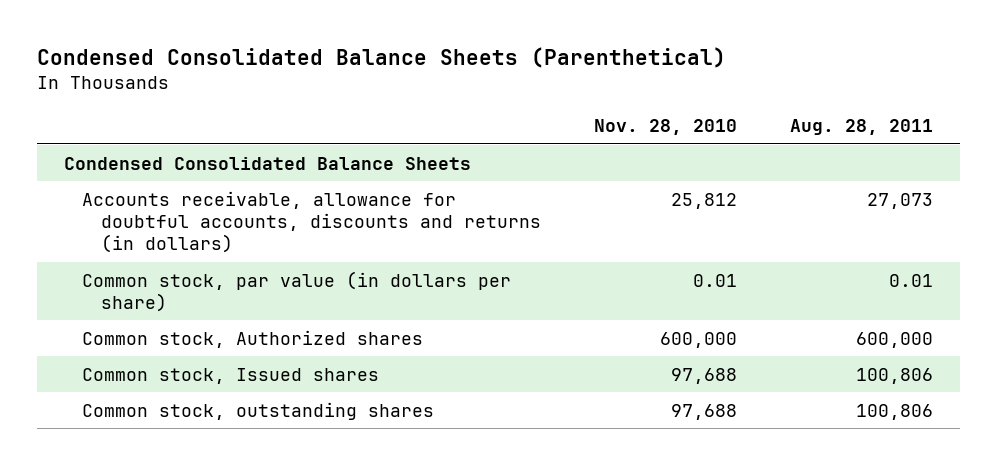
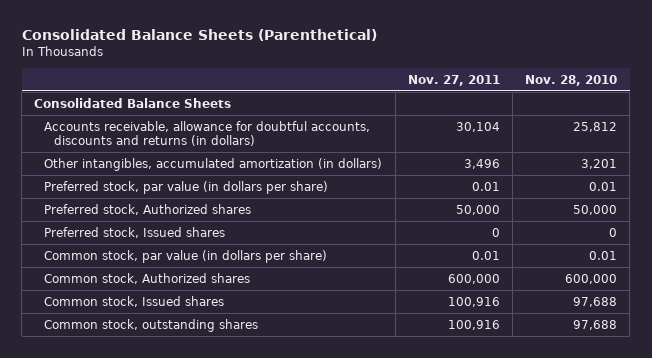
[37,47,727,69] Condensed Consolidated Balance Sheets (Parenthetical) -> [21,29,377,42] Consolidated Balance Sheets (Parenthetical)
[790,119,934,136] Aug. 28, 2011 -> none
none -> [407,74,500,86] Nov. 27, 2011
[63,156,471,170] Condensed Consolidated Balance Sheets -> [34,97,232,108] Consolidated Balance Sheets
none -> [44,157,383,171] Other intangibles, accumulated amortization (in dollars)
none -> [44,180,329,194] Preferred stock, par value (in dollars per share)
none -> [44,203,252,215] Preferred stock, Authorized shares
none -> [44,226,226,238] Preferred stock, Issued shares

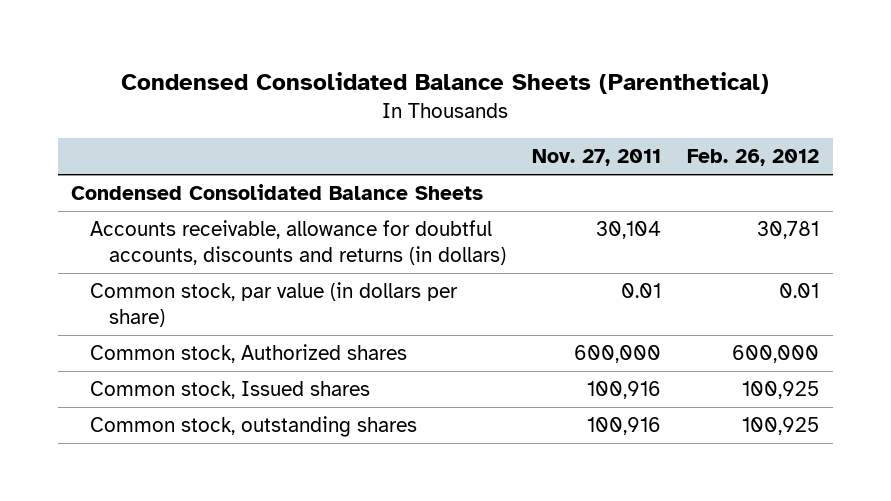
[21,29,377,42] Consolidated Balance Sheets (Parenthetical) -> [121,71,770,94] Condensed Consolidated Balance Sheets (Parenthetical)
[525,74,618,86] Nov. 28, 2010 -> none
none -> [687,148,820,166] Feb. 26, 2012
[34,97,232,108] Consolidated Balance Sheets -> [71,183,484,200] Condensed Consolidated Balance Sheets
[44,157,383,171] Other intangibles, accumulated amortization (in dollars) -> none
[44,180,329,194] Preferred stock, par value (in dollars per share) -> none
[44,203,252,215] Preferred stock, Authorized shares -> none
[44,226,226,238] Preferred stock, Issued shares -> none

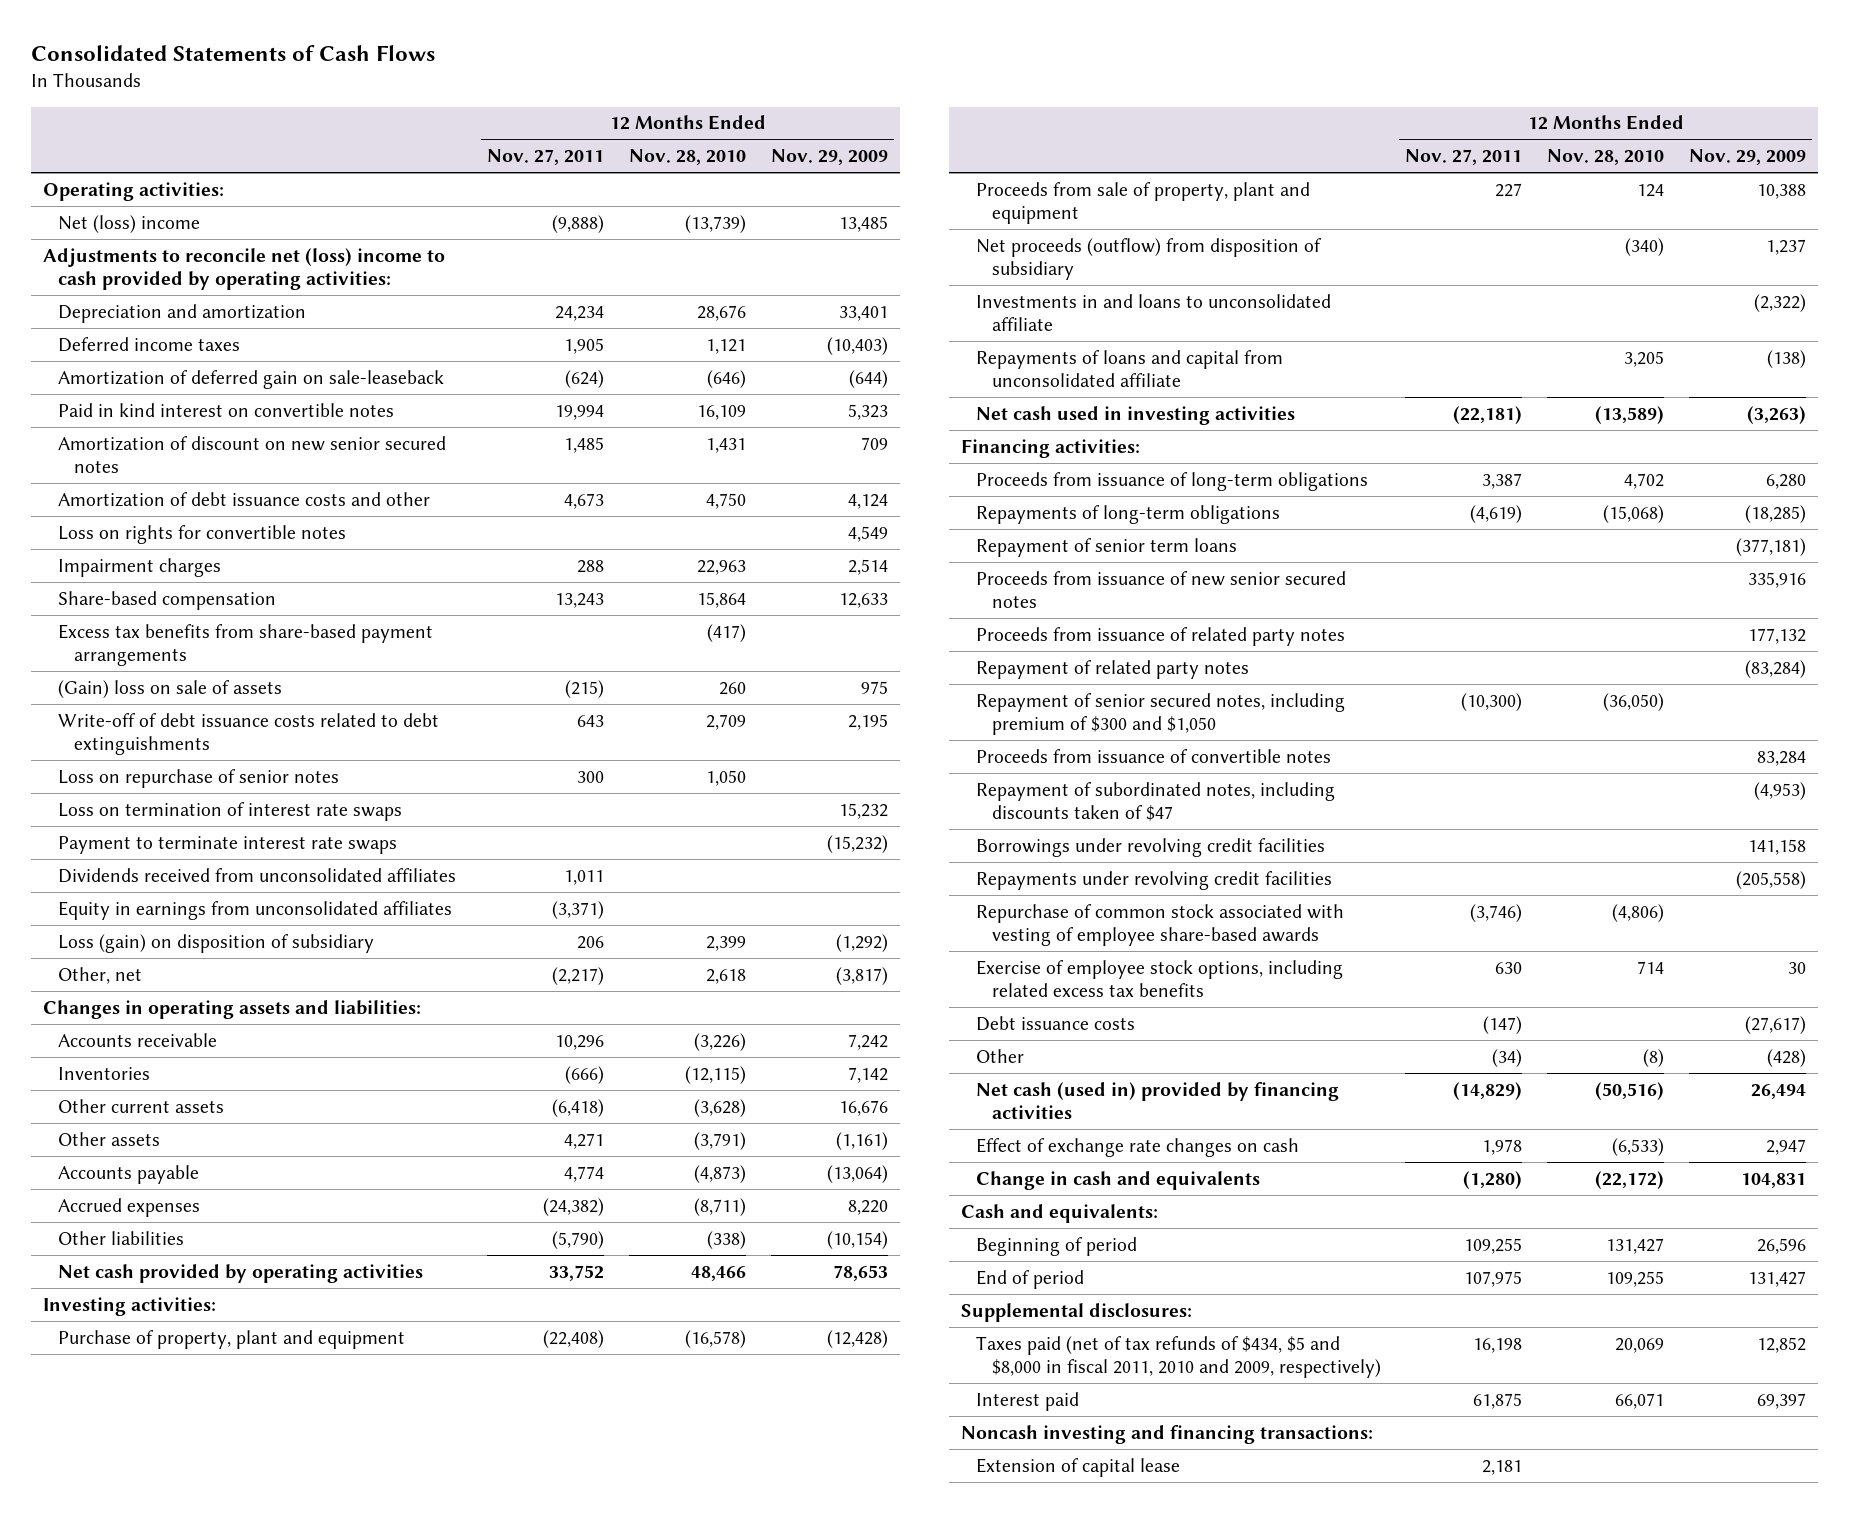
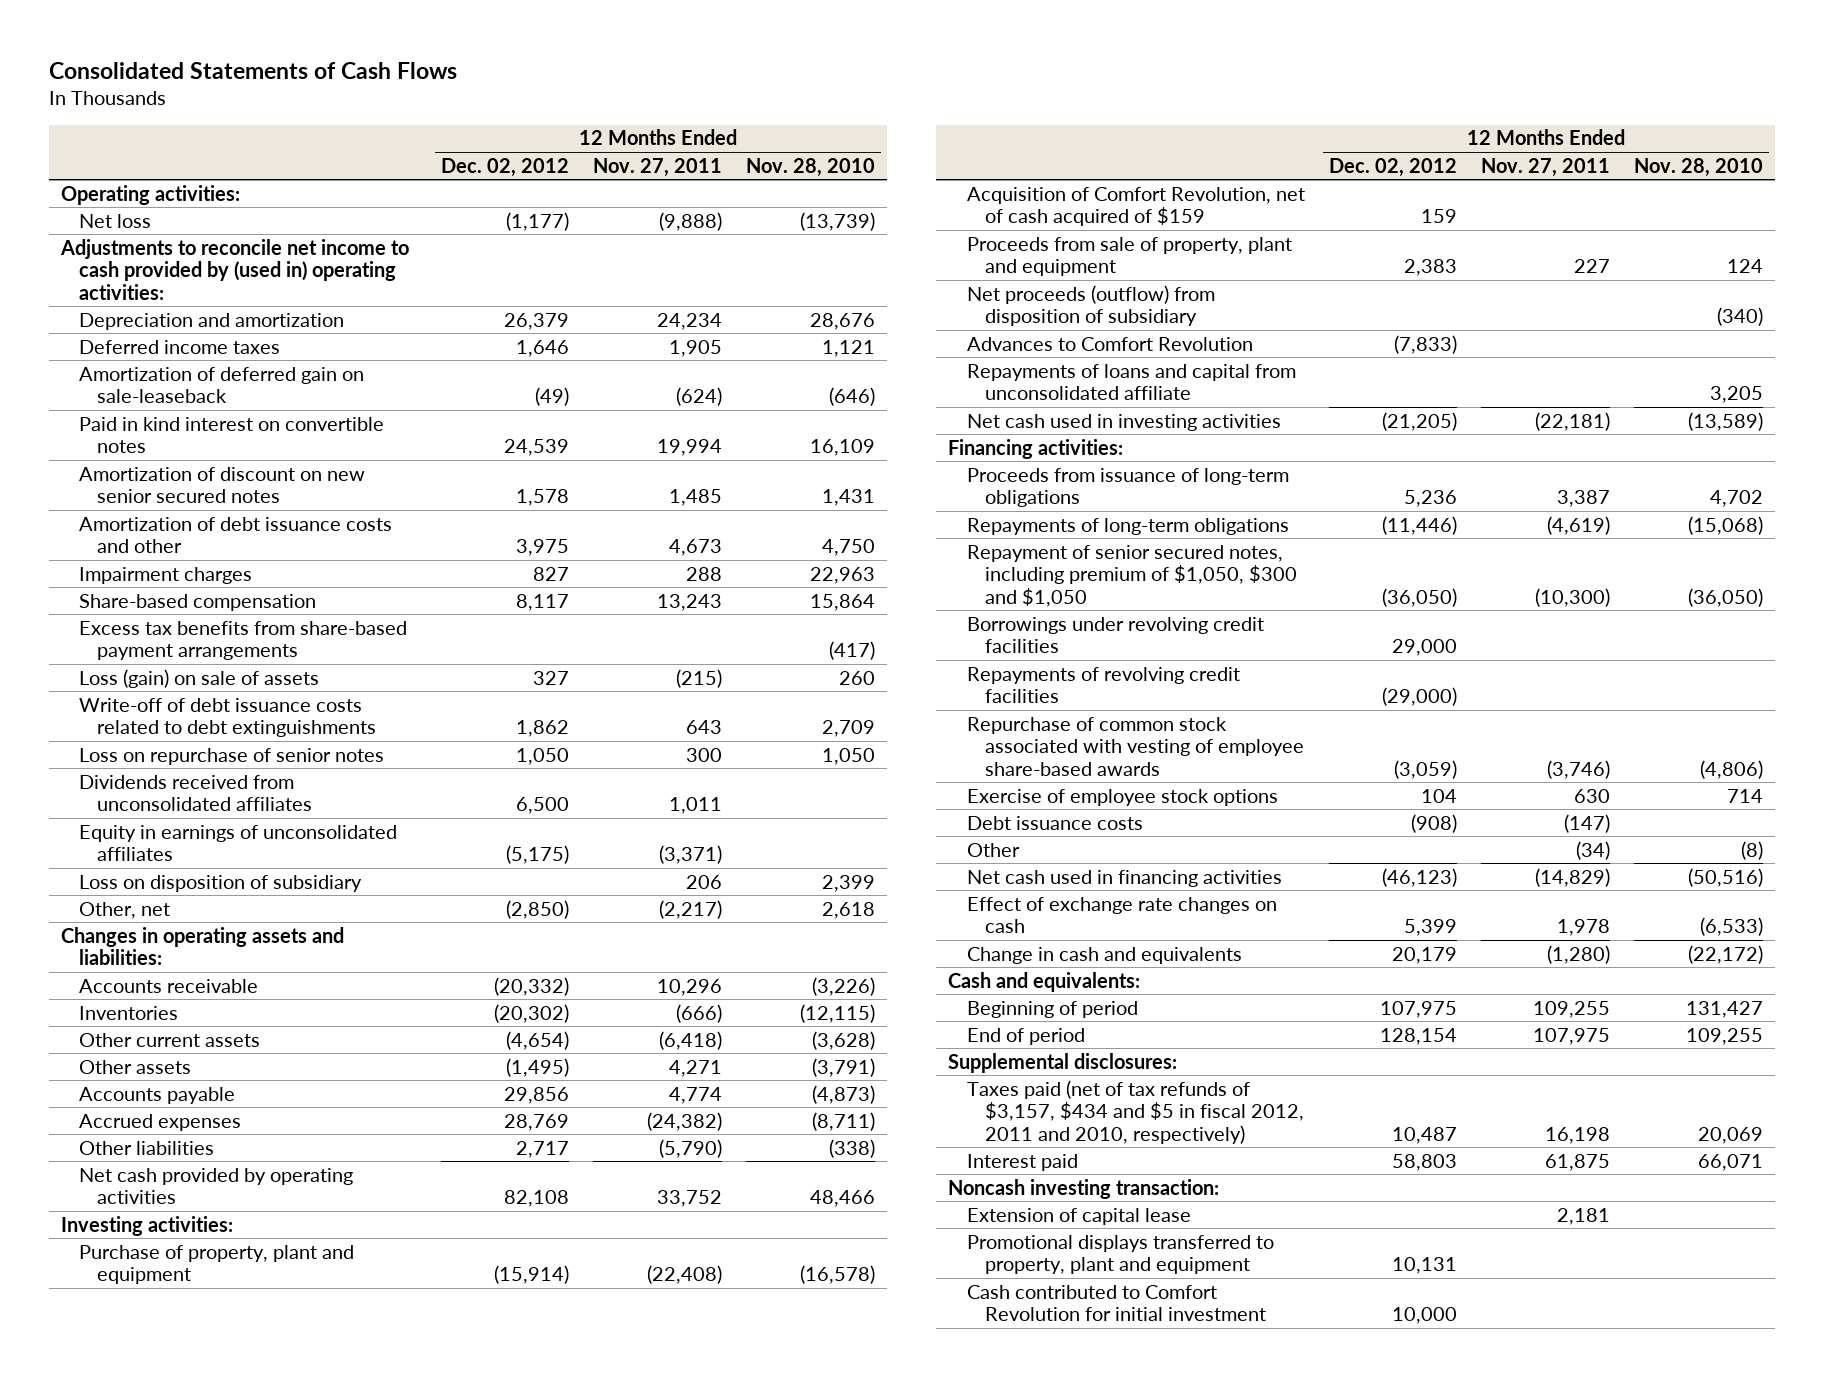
[770,149,888,166] Nov. 29, 2009 -> none
none -> [441,157,570,177] Dec. 02, 2012
[58,214,201,233] Net (loss) income -> [79,213,152,228] Net loss
[42,247,445,290] Adjustments to reconcile net (loss) income to cash provided by operating activities: -> [59,238,409,300] Adjustments to reconcile net income to cash provided by (used in) operating activities:
[58,524,347,544] Loss on rights for convertible notes -> none
[58,679,283,698] (Gain) loss on sale of assets -> [79,668,320,688] Loss (gain) on sale of assets
[58,801,403,821] Loss on termination of interest rate swaps -> none
[58,835,398,854] Payment to terminate interest rate swaps -> none
[58,900,453,920] Equity in earnings from unconsolidated affiliates -> [79,824,398,862] Equity in earnings of unconsolidated affiliates
[58,933,375,953] Loss (gain) on disposition of subsidiary -> [79,874,363,892] Loss on disposition of subsidiary
none -> [966,186,1305,227] Acquisition of Comfort Revolution, net of cash acquired of $159
[976,293,1332,331] Investments in and loans to unconsolidated affiliate -> none
none -> [966,336,1253,351] Advances to Comfort Revolution
[976,537,1238,557] Repayment of senior term loans -> none
[976,570,1347,608] Proceeds from issuance of new senior secured notes -> none
[976,626,1346,646] Proceeds from issuance of related party notes -> none
[976,659,1250,679] Repayment of related party notes -> none
[976,748,1332,763] Proceeds from issuance of convertible notes -> none
[976,781,1336,821] Repayment of subordinated notes, including discounts taken of $47 -> none
[976,692,1346,735] Repayment of senior secured notes, including premium of $300 and $1,050 -> [966,544,1298,607] Repayment of senior secured notes, including premium of $1,050, $300 and $1,050
[976,870,1333,890] Repayments under revolving credit facilities -> [966,666,1240,704] Repayments of revolving credit facilities
[976,959,1344,997] Exercise of employee stock options, including related excess tax benefits -> [966,788,1278,806] Exercise of employee stock options
[976,1081,1340,1119] Net cash (used in) provided by financing activities -> [966,869,1282,887] Net cash used in financing activities
[976,1335,1381,1378] Taxes paid (net of tax refunds of $434, $5 and $8,000 in fiscal 2011, 2010 and 2009, respectively) -> [966,1079,1305,1144] Taxes paid (net of tax refunds of $3,157, $434 and $5 in fiscal 2012, 2011 and 2010, respectively)
[960,1424,1373,1444] Noncash investing and financing transactions: -> [948,1178,1220,1199] Noncash investing transaction:
none -> [966,1234,1274,1275] Promotional displays transferred to property, plant and equipment
none -> [966,1284,1267,1322] Cash contributed to Comfort Revolution for initial investment

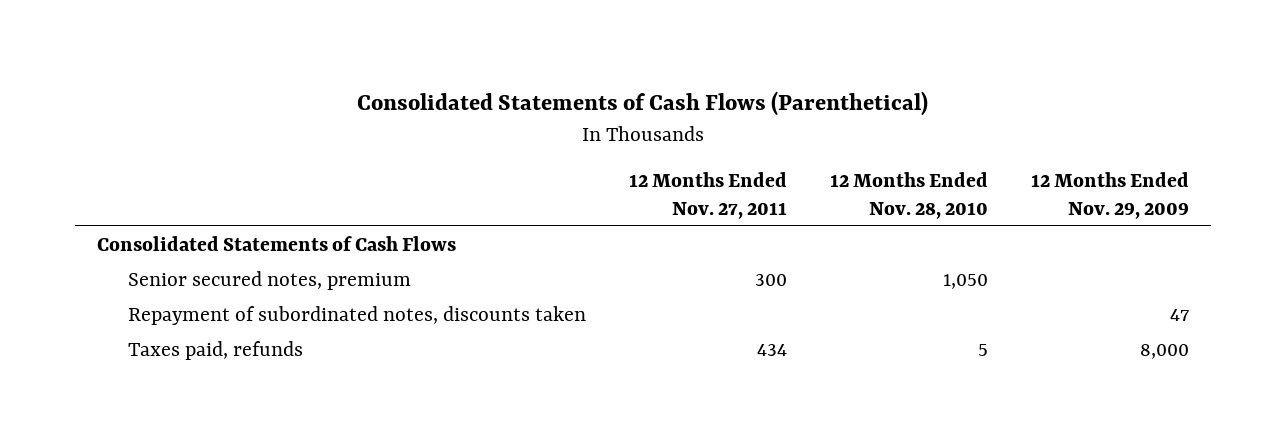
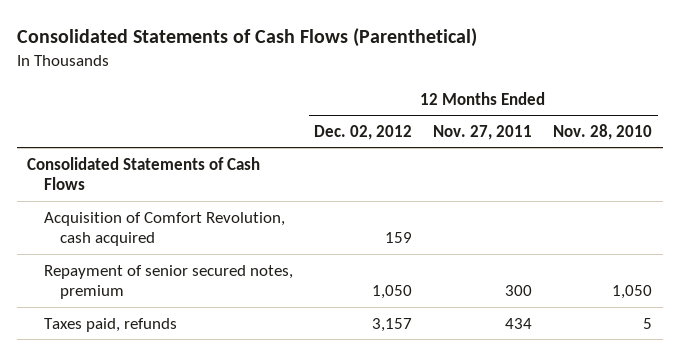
[1031,172,1190,220] 12 Months Ended Nov. 29, 2009 -> none
none -> [313,124,412,140] Dec. 02, 2012
[127,305,586,325] Repayment of subordinated notes, discounts taken -> none
none -> [43,211,285,247] Acquisition of Comfort Revolution, cash acquired
[127,270,411,290] Senior secured notes, premium -> [43,264,293,300] Repayment of senior secured notes, premium

